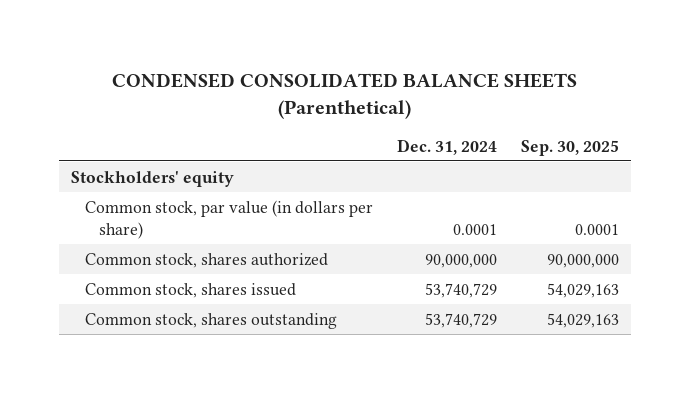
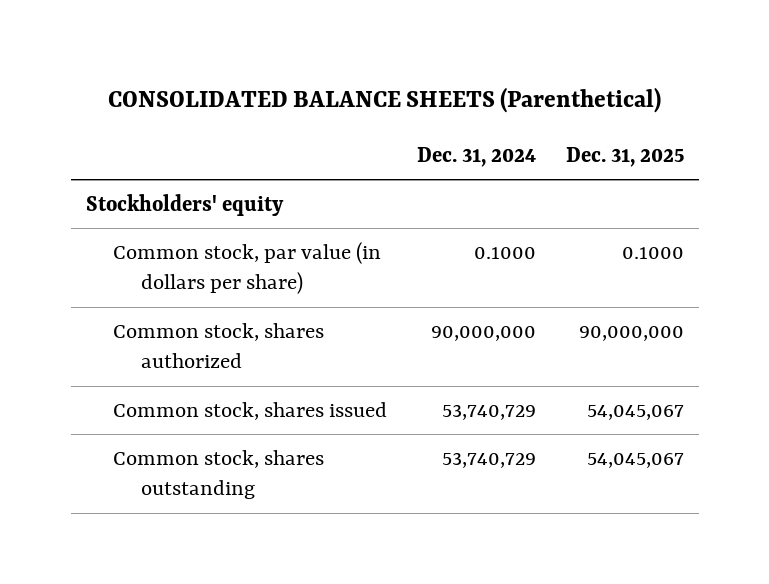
[112,72,578,119] CONDENSED CONSOLIDATED BALANCE SHEETS (Parenthetical) -> [107,87,661,114] CONSOLIDATED BALANCE SHEETS (Parenthetical)
[520,139,619,156] Sep. 30, 2025 -> none
none -> [565,146,684,167] Dec. 31, 2025
[453,223,498,235] 0.0001 -> [473,246,536,259] 0.1000

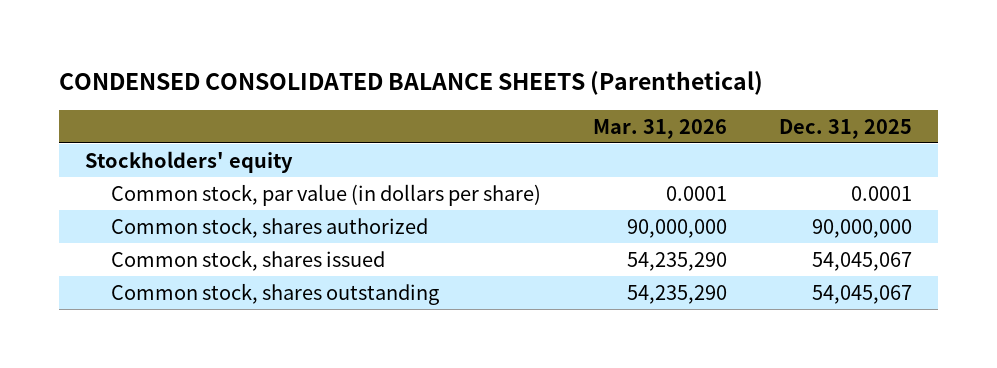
[107,87,661,114] CONSOLIDATED BALANCE SHEETS (Parenthetical) -> [58,70,763,95] CONDENSED CONSOLIDATED BALANCE SHEETS (Parenthetical)
[416,146,536,167] Dec. 31, 2024 -> none
none -> [592,118,727,139] Mar. 31, 2026
[621,246,684,259] 0.1000 -> [851,185,913,201] 0.0001

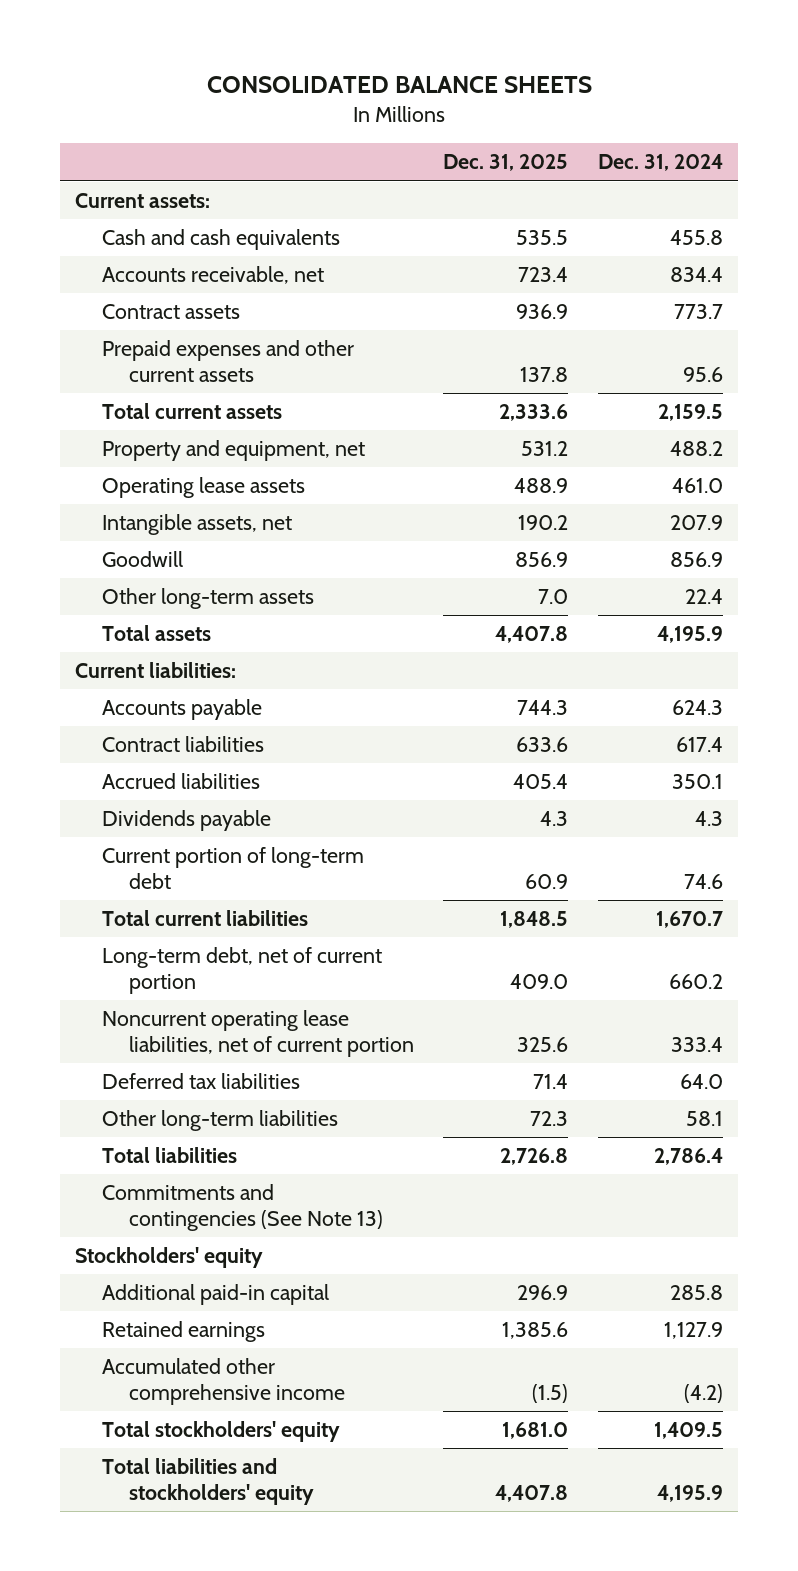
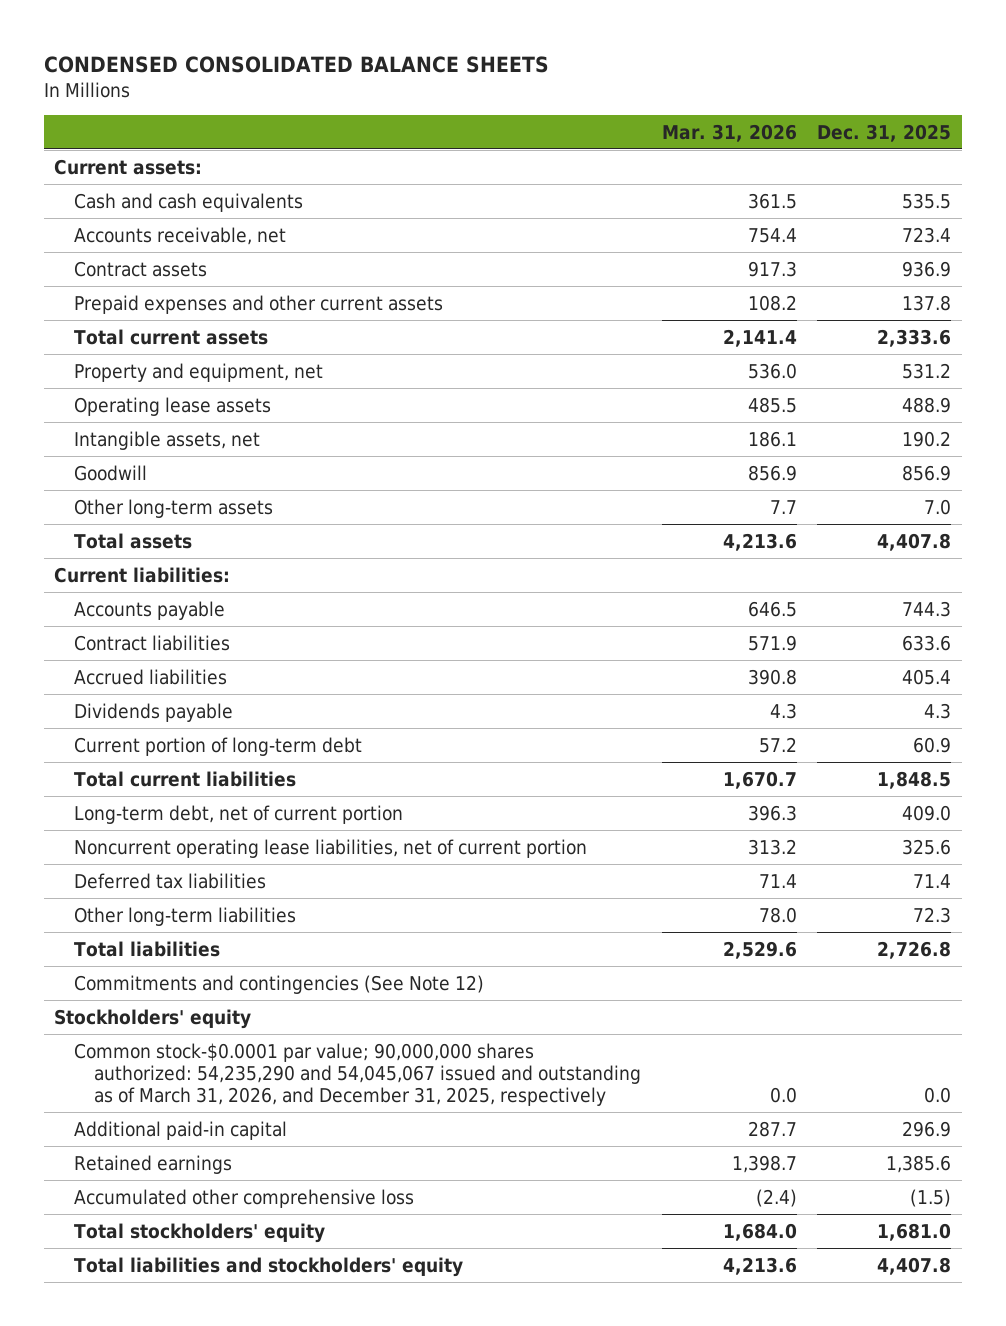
[206,76,592,94] CONSOLIDATED BALANCE SHEETS -> [43,56,549,74] CONDENSED CONSOLIDATED BALANCE SHEETS
[597,154,723,172] Dec. 31, 2024 -> none
none -> [661,123,797,142] Mar. 31, 2026
[101,1184,383,1231] Commitments and contingencies (See Note 13) -> [73,974,484,994] Commitments and contingencies (See Note 12)
none -> [73,1042,641,1106] Common stock-$0.0001 par value; 90,000,000 shares authorized: 54,235,290 and 54,045,067 issued and outstanding as of March 31, 2026, and December 31, 2025, respectively
[101,1358,345,1405] Accumulated other comprehensive income -> [73,1188,414,1208] Accumulated other comprehensive loss

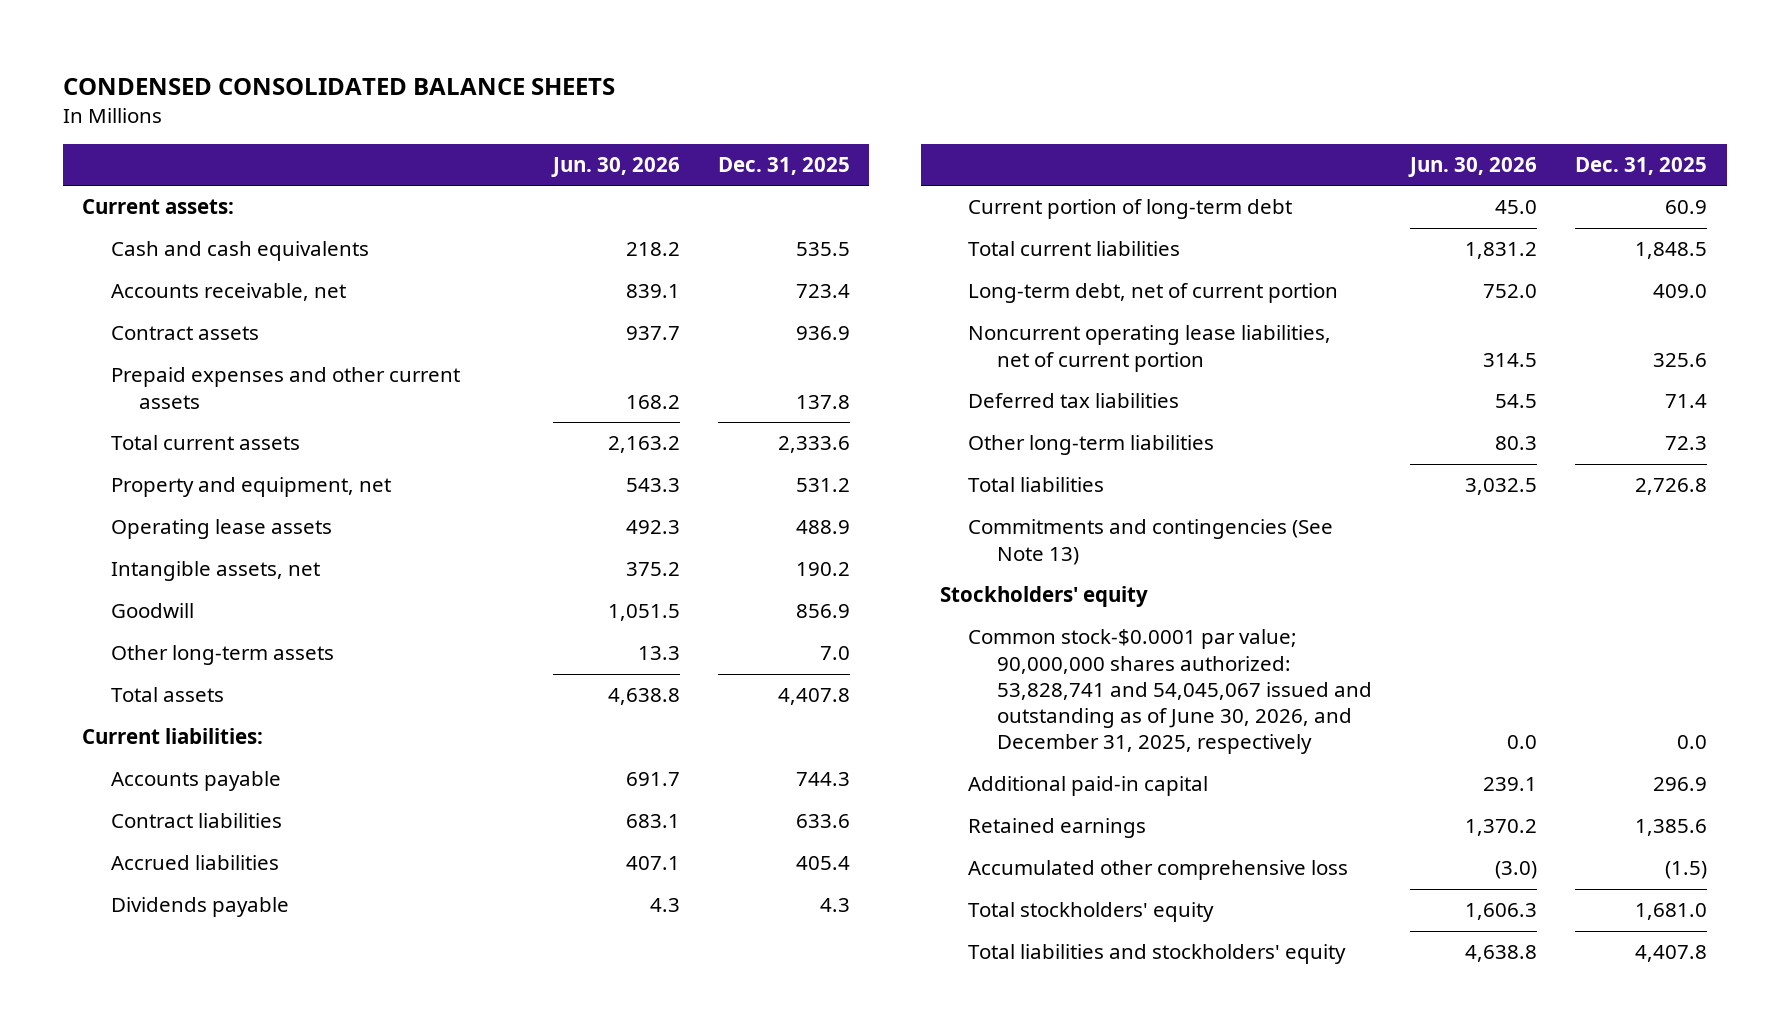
[661,123,797,142] Mar. 31, 2026 -> none
none -> [550,157,680,178] Jun. 30, 2026
[73,974,484,994] Commitments and contingencies (See Note 12) -> [968,519,1334,565] Commitments and contingencies (See Note 13)
[73,1042,641,1106] Common stock-$0.0001 par value; 90,000,000 shares authorized: 54,235,290 and 54,045,067 issued and outstanding as of March 31, 2026, and December 31, 2025, respectively -> [968,629,1372,755] Common stock-$0.0001 par value; 90,000,000 shares authorized: 53,828,741 and 54,045,067 issued and outstanding as of June 30, 2026, and December 31, 2025, respectively

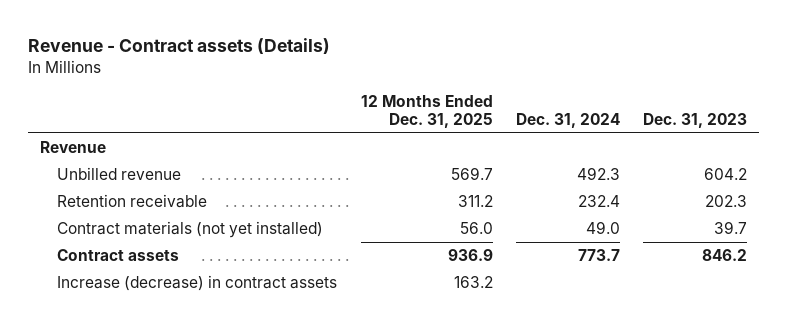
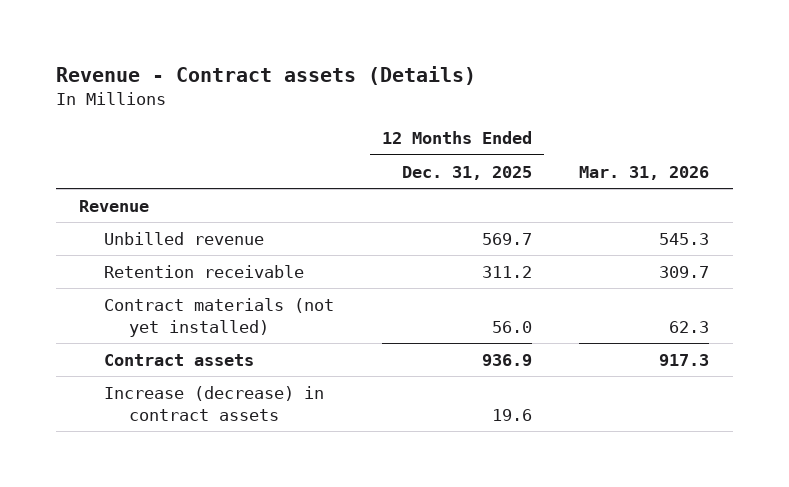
[516,113,621,129] Dec. 31, 2024 -> none
[643,113,748,129] Dec. 31, 2023 -> none
none -> [579,165,710,180] Mar. 31, 2026
[453,275,493,288] 163.2 -> [491,408,532,421] 19.6

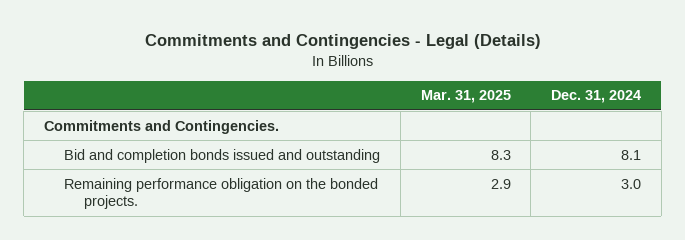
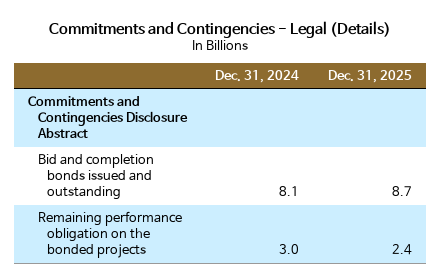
[420,90,511,104] Mar. 31, 2025 -> none
none -> [327,70,412,84] Dec. 31, 2025
[44,119,280,134] Commitments and Contingencies. -> [28,96,188,139] Commitments and Contingencies Disclosure Abstract
[64,177,379,210] Remaining performance obligation on the bonded projects. -> [37,211,182,259] Remaining performance obligation on the bonded projects

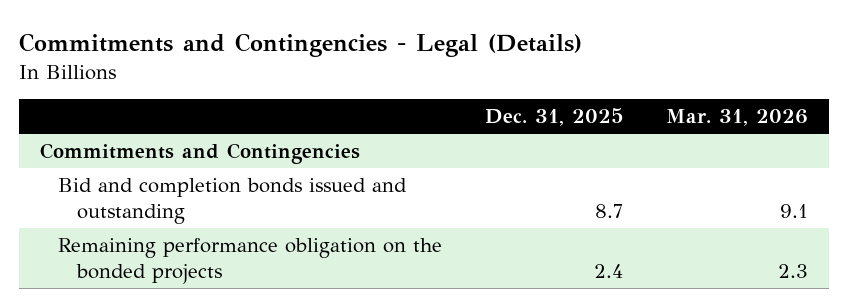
[215,70,300,84] Dec. 31, 2024 -> none
none -> [665,109,808,127] Mar. 31, 2026
[28,96,188,139] Commitments and Contingencies Disclosure Abstract -> [39,143,360,165] Commitments and Contingencies

